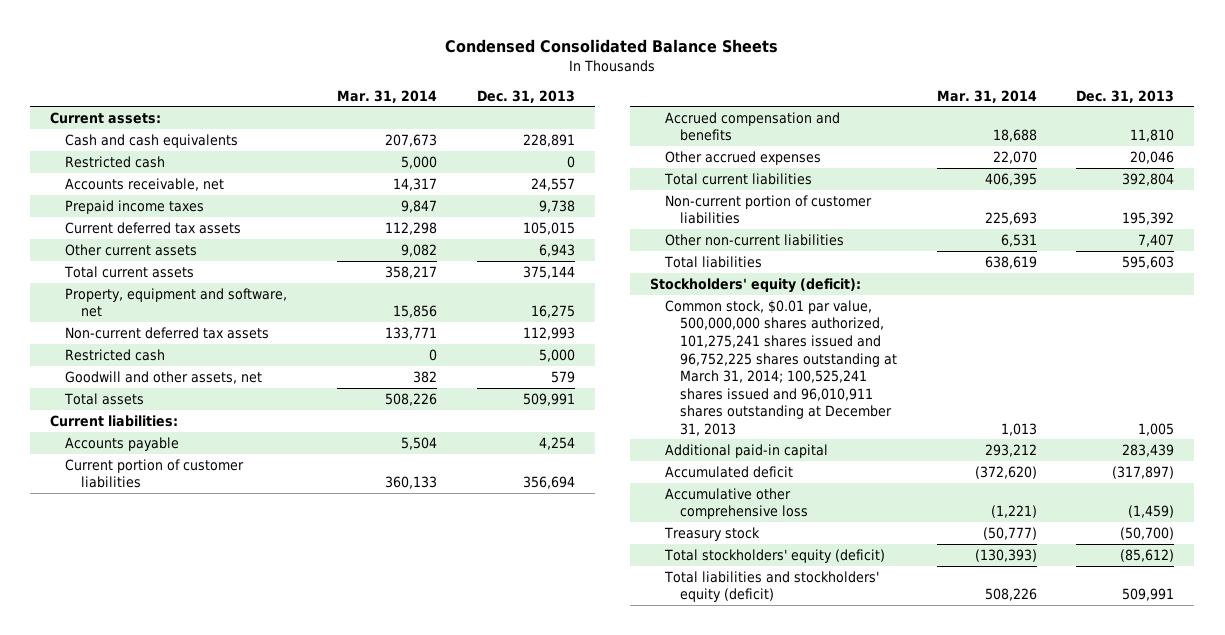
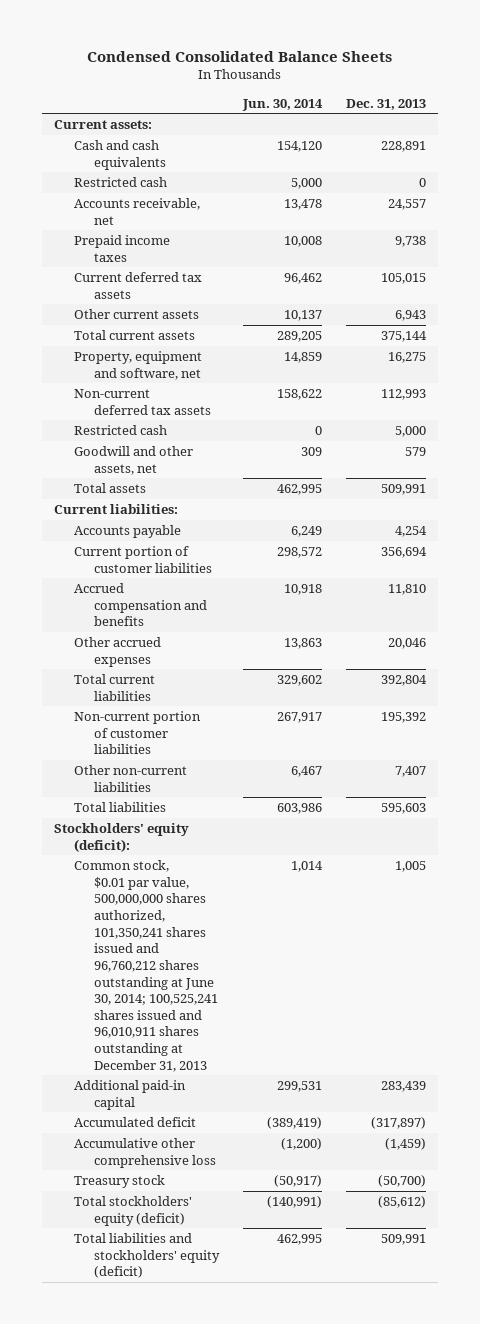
[337,89,438,103] Mar. 31, 2014 -> none
none -> [242,98,324,111] Jun. 30, 2014
[664,299,897,436] Common stock, $0.01 par value, 500,000,000 shares authorized, 101,275,241 shares issued and 96,752,225 shares outstanding at March 31, 2014; 100,525,241 shares issued and 96,010,911 shares outstanding at December 31, 2013 -> [73,860,219,1072] Common stock, $0.01 par value, 500,000,000 shares authorized, 101,350,241 shares issued and 96,760,212 shares outstanding at June 30, 2014; 100,525,241 shares issued and 96,010,911 shares outstanding at December 31, 2013

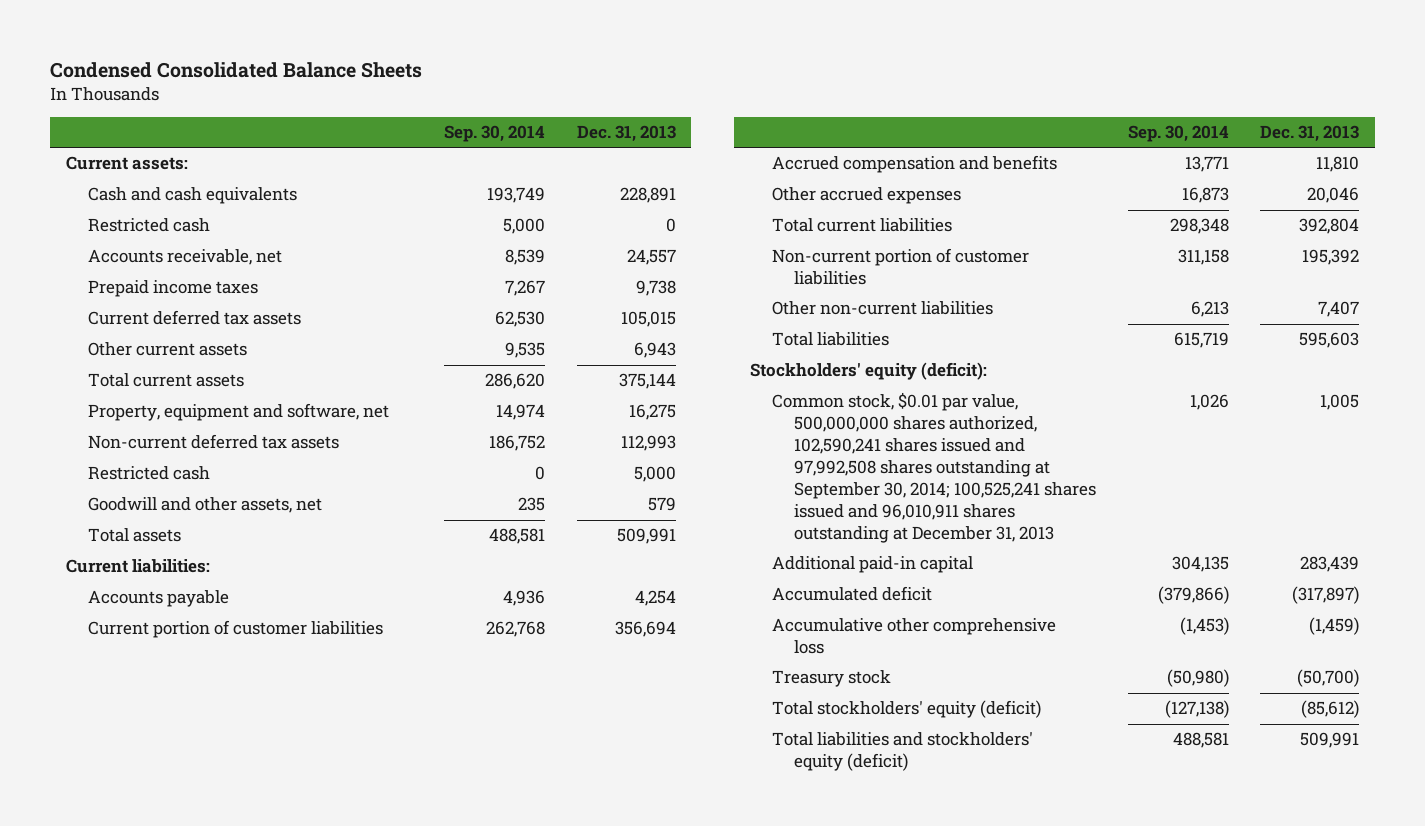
[242,98,324,111] Jun. 30, 2014 -> none
none -> [443,125,545,143] Sep. 30, 2014
[73,860,219,1072] Common stock, $0.01 par value, 500,000,000 shares authorized, 101,350,241 shares issued and 96,760,212 shares outstanding at June 30, 2014; 100,525,241 shares issued and 96,010,911 shares outstanding at December 31, 2013 -> [771,392,1097,544] Common stock, $0.01 par value, 500,000,000 shares authorized, 102,590,241 shares issued and 97,992,508 shares outstanding at September 30, 2014; 100,525,241 shares issued and 96,010,911 shares outstanding at December 31, 2013

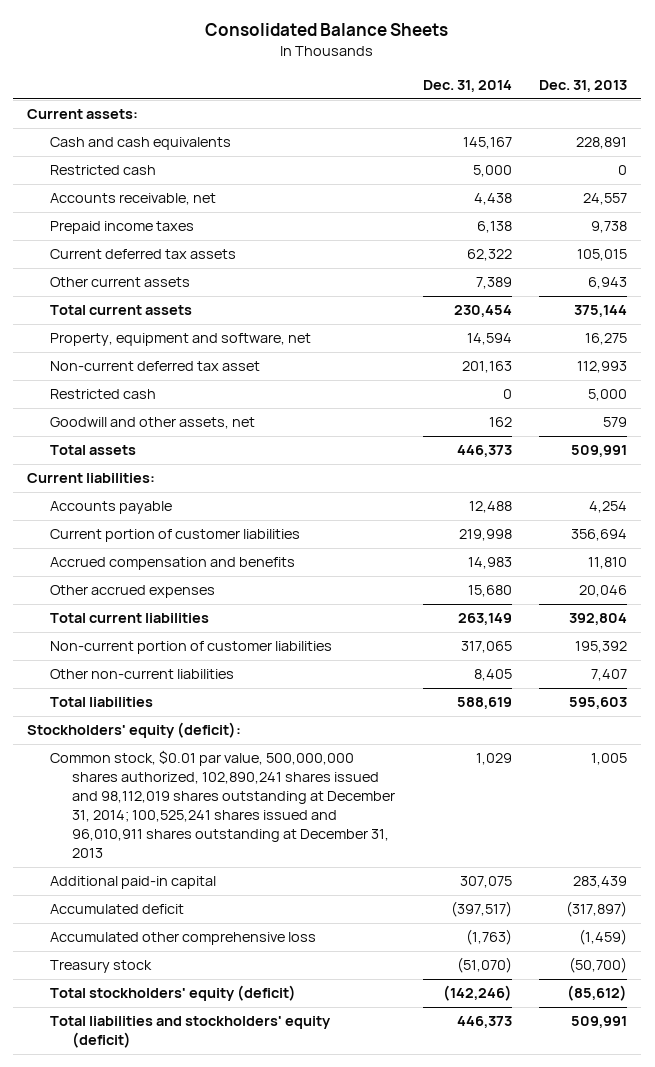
[50,61,423,78] Condensed Consolidated Balance Sheets -> [205,23,449,37] Consolidated Balance Sheets
[443,125,545,143] Sep. 30, 2014 -> none
none -> [422,80,512,93] Dec. 31, 2014
[88,434,340,450] Non-current deferred tax assets -> [49,361,260,372] Non-current deferred tax asset
[771,392,1097,544] Common stock, $0.01 par value, 500,000,000 shares authorized, 102,590,241 shares issued and 97,992,508 shares outstanding at September 30, 2014; 100,525,241 shares issued and 96,010,911 shares outstanding at December 31, 2013 -> [49,750,395,859] Common stock, $0.01 par value, 500,000,000 shares authorized, 102,890,241 shares issued and 98,112,019 shares outstanding at December 31, 2014; 100,525,241 shares issued and 96,010,911 shares outstanding at December 31, 2013
[771,618,1056,655] Accumulative other comprehensive loss -> [49,932,316,946] Accumulated other comprehensive loss

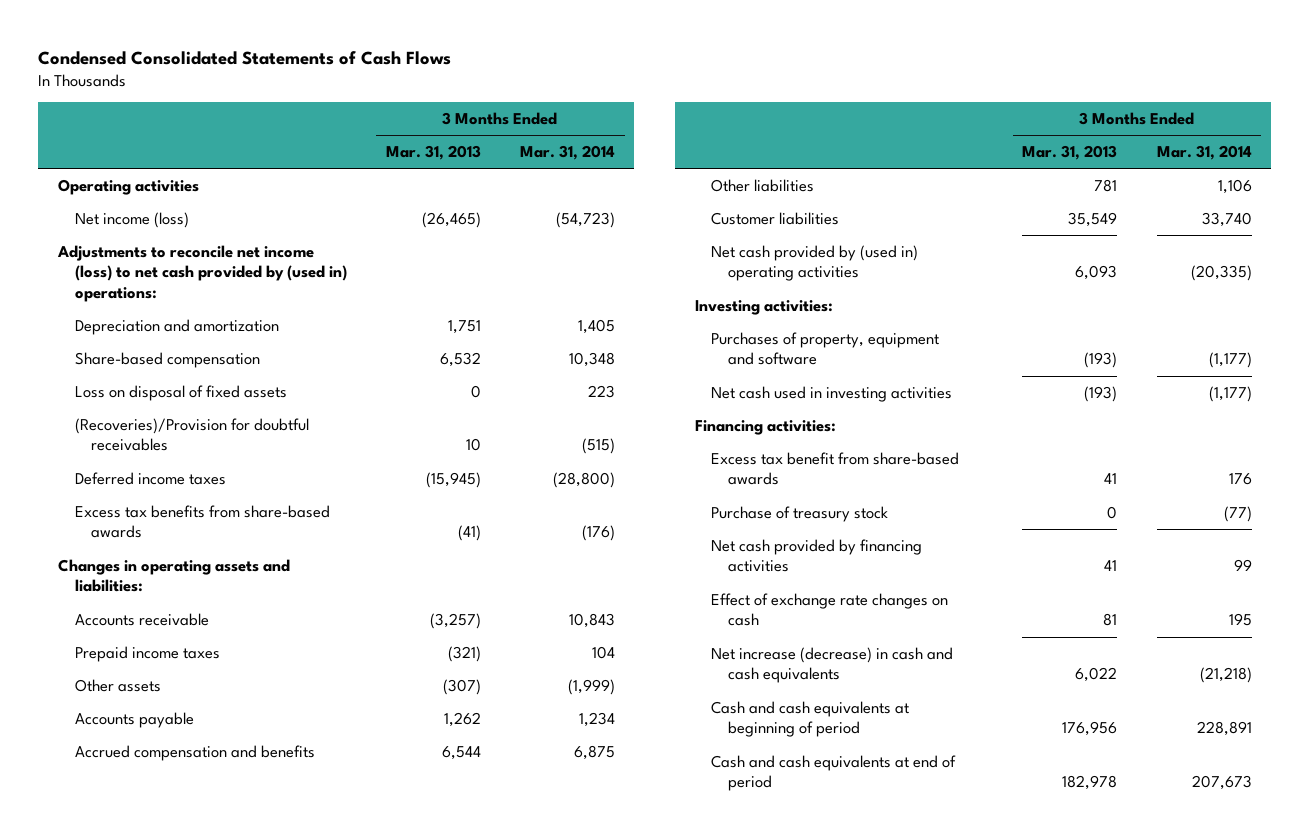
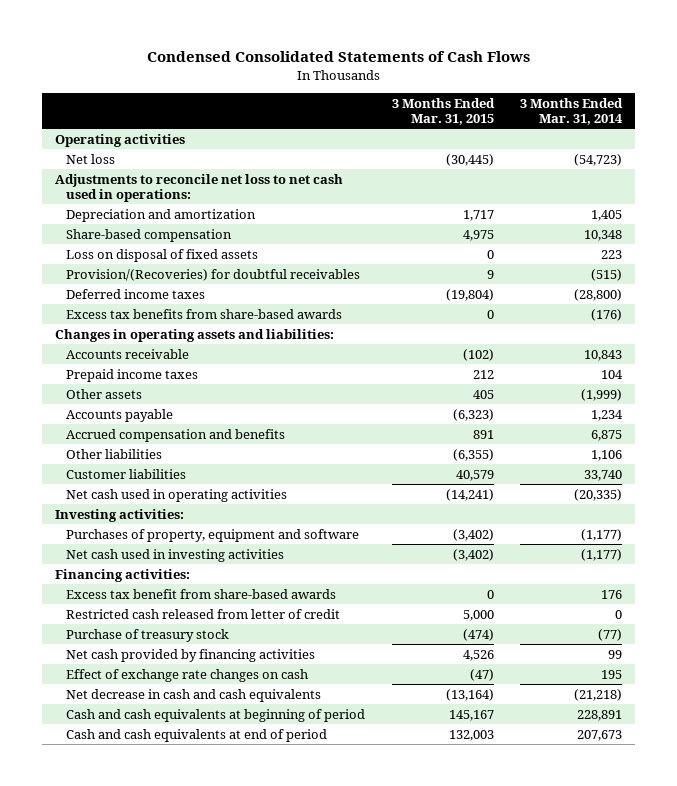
[385,145,481,161] Mar. 31, 2013 -> none
none -> [391,97,495,125] 3 Months Ended Mar. 31, 2015
[74,211,189,228] Net income (loss) -> [66,153,116,164] Net loss
[56,244,347,302] Adjustments to reconcile net income (loss) to net cash provided by (used in) operations: -> [55,173,344,202] Adjustments to reconcile net loss to net cash used in operations:
[74,417,309,452] (Recoveries)/Provision for doubtful receivables -> [66,268,361,281] Provision/(Recoveries) for doubtful receivables
[711,244,919,282] Net cash provided by (used in) operating activities -> [66,488,288,502] Net cash used in operating activities
none -> [66,608,341,619] Restricted cash released from letter of credit
[711,646,954,684] Net increase (decrease) in cash and cash equivalents -> [66,688,322,702] Net decrease in cash and cash equivalents

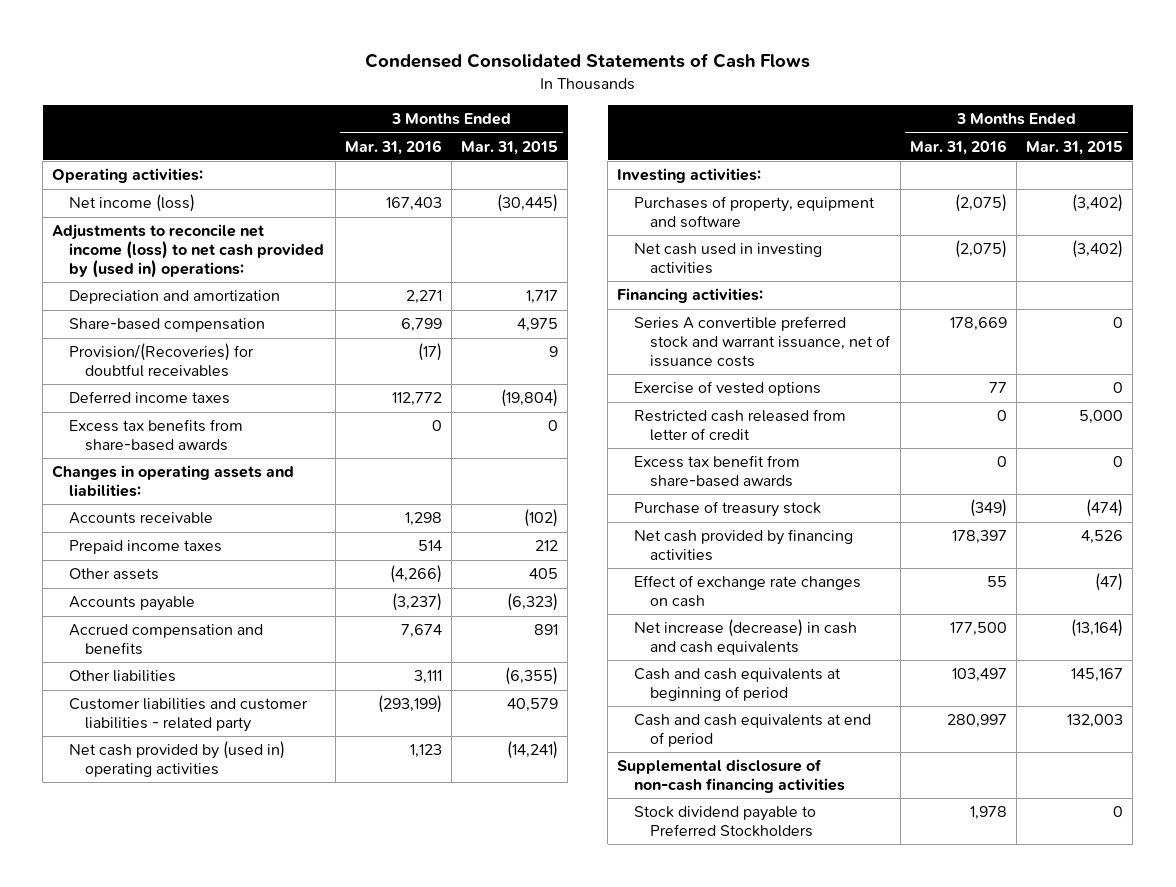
[520,97,624,125] 3 Months Ended Mar. 31, 2014 -> none
none -> [344,139,442,155] Mar. 31, 2016
[55,133,186,147] Operating activities -> [52,168,204,184] Operating activities:
[66,153,116,164] Net loss -> [68,194,195,213] Net income (loss)
[55,173,344,202] Adjustments to reconcile net loss to net cash used in operations: -> [52,224,324,278] Adjustments to reconcile net income (loss) to net cash provided by (used in) operations:
[66,248,259,262] Loss on disposal of fixed assets -> none
[66,468,187,479] Customer liabilities -> [68,698,308,732] Customer liabilities and customer liabilities - related party
[66,488,288,502] Net cash used in operating activities -> [68,741,285,777] Net cash provided by (used in) operating activities
none -> [633,316,892,367] Series A convertible preferred stock and warrant issuance, net of issuance costs
none -> [633,381,821,397] Exercise of vested options
[66,588,337,599] Excess tax benefit from share-based awards -> [633,455,800,487] Excess tax benefit from share-based awards
[66,688,322,702] Net decrease in cash and cash equivalents -> [633,619,857,655] Net increase (decrease) in cash and cash equivalents
none -> [617,759,845,793] Supplemental disclosure of non-cash financing activities
none -> [633,806,816,837] Stock dividend payable to Preferred Stockholders

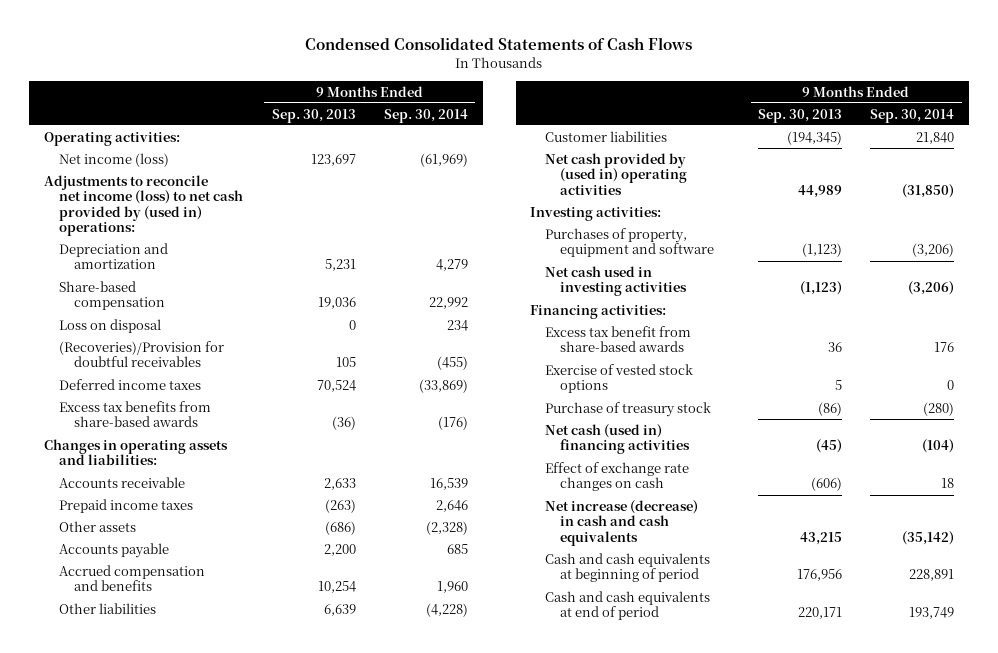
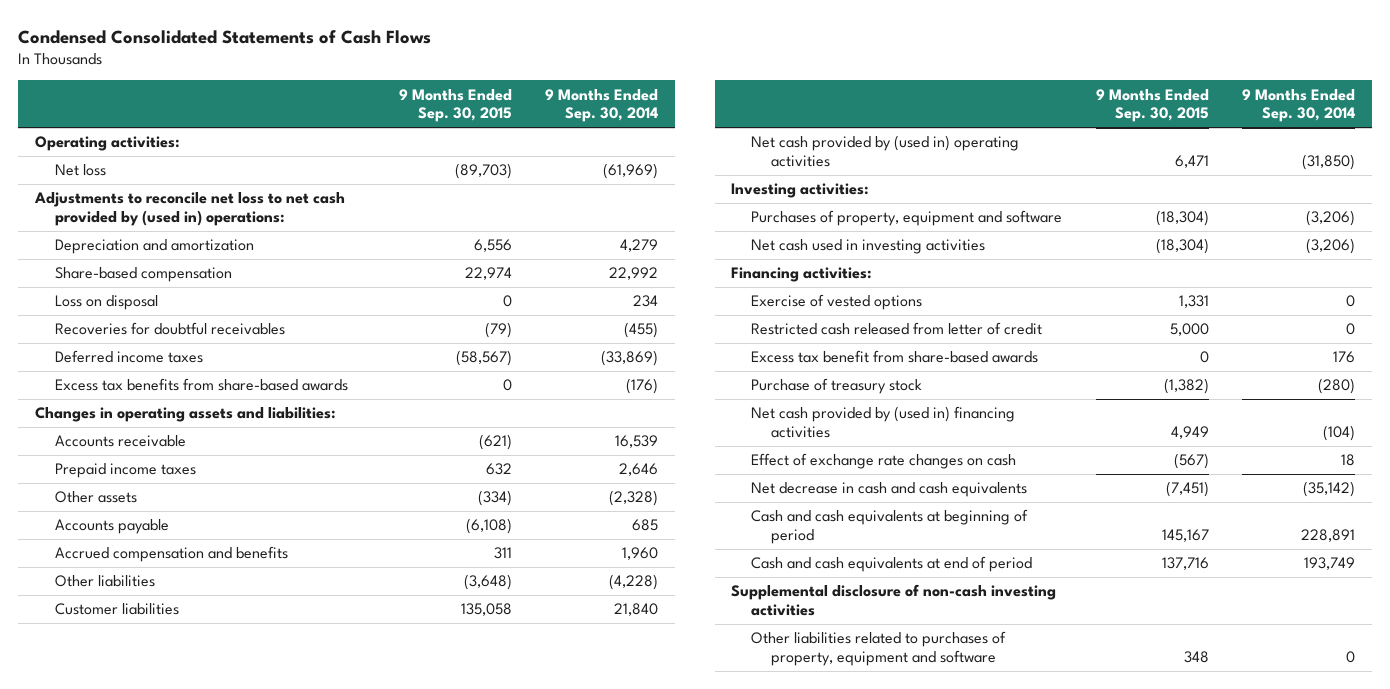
[271,108,356,123] Sep. 30, 2013 -> none
none -> [398,88,512,123] 9 Months Ended Sep. 30, 2015
[58,152,169,167] Net income (loss) -> [54,164,106,177] Net loss
[43,174,243,237] Adjustments to reconcile net income (loss) to net cash provided by (used in) operations: -> [33,192,345,226] Adjustments to reconcile net loss to net cash provided by (used in) operations:
[58,340,224,368] (Recoveries)/Provision for doubtful receivables -> [54,322,285,336] Recoveries for doubtful receivables
none -> [751,294,923,311] Exercise of vested options
none -> [751,322,1043,336] Restricted cash released from letter of credit
[545,363,694,394] Exercise of vested stock options -> none
[545,423,691,455] Net cash (used in) financing activities -> [751,406,1016,438] Net cash provided by (used in) financing activities
[545,499,699,546] Net increase (decrease) in cash and cash equivalents -> [751,482,1028,498] Net decrease in cash and cash equivalents
none -> [731,584,1057,616] Supplemental disclosure of non-cash investing activities
none -> [751,631,1007,666] Other liabilities related to purchases of property, equipment and software

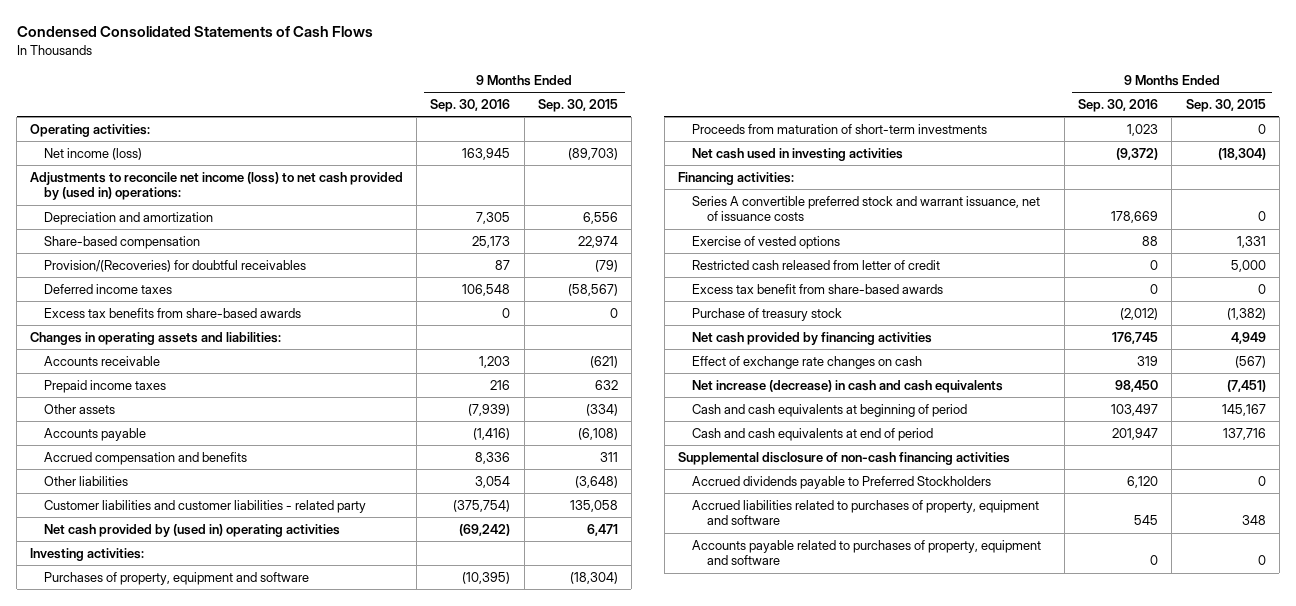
[545,88,659,123] 9 Months Ended Sep. 30, 2014 -> none
none -> [430,99,511,113] Sep. 30, 2016
[54,164,106,177] Net loss -> [44,147,143,160] Net income (loss)
[33,192,345,226] Adjustments to reconcile net loss to net cash provided by (used in) operations: -> [30,171,404,201] Adjustments to reconcile net income (loss) to net cash provided by (used in) operations:
[54,295,158,311] Loss on disposal -> none
[54,322,285,336] Recoveries for doubtful receivables -> [44,259,307,272] Provision/(Recoveries) for doubtful receivables
[54,603,179,616] Customer liabilities -> [44,499,367,513] Customer liabilities and customer liabilities - related party
none -> [692,123,988,134] Proceeds from maturation of short-term investments
none -> [692,195,1041,222] Series A convertible preferred stock and warrant issuance, net of issuance costs
[751,406,1016,438] Net cash provided by (used in) financing activities -> [692,331,933,345] Net cash provided by financing activities
[751,482,1028,498] Net decrease in cash and cash equivalents -> [692,379,1004,393] Net increase (decrease) in cash and cash equivalents
[731,584,1057,616] Supplemental disclosure of non-cash investing activities -> [678,451,1011,465] Supplemental disclosure of non-cash financing activities
none -> [692,475,992,489] Accrued dividends payable to Preferred Stockholders
none -> [692,499,1040,526] Accrued liabilities related to purchases of property, equipment and software
[751,631,1007,666] Other liabilities related to purchases of property, equipment and software -> [692,539,1042,566] Accounts payable related to purchases of property, equipment and software
[1183,650,1209,663] 348 -> [1257,555,1266,566] 0

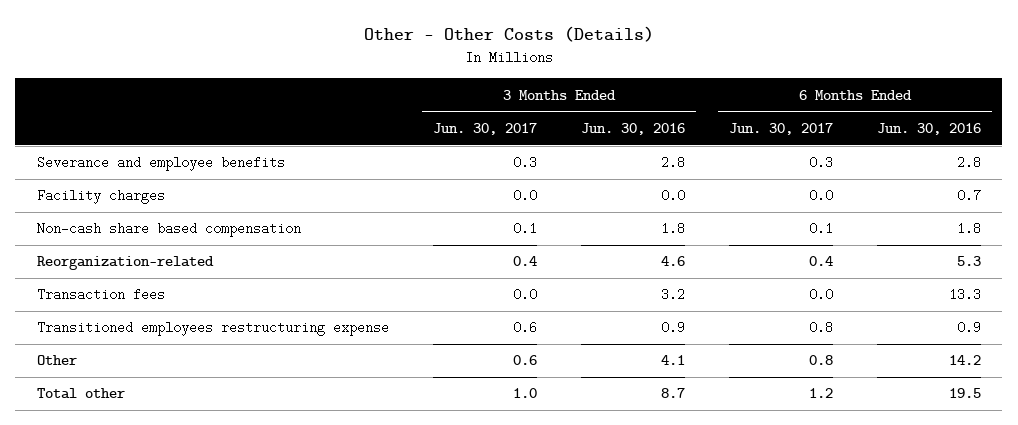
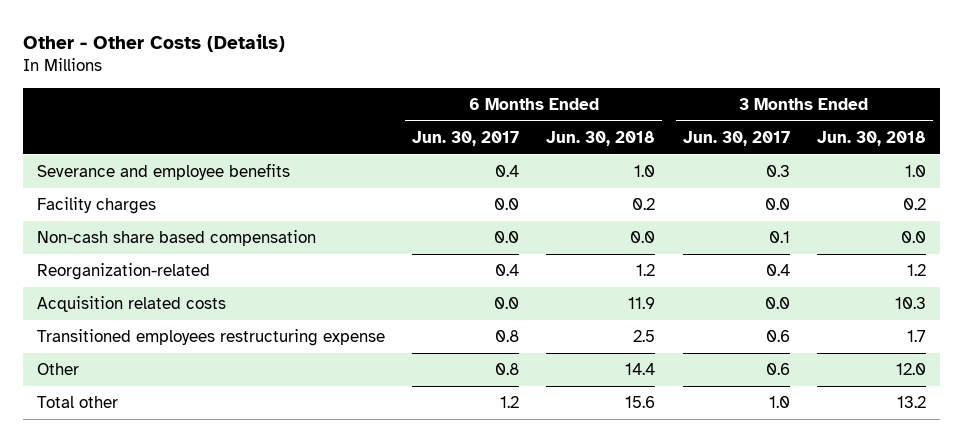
[580,122,685,135] Jun. 30, 2016 -> none
[876,122,981,135] Jun. 30, 2016 -> none
none -> [546,130,656,146] Jun. 30, 2018
none -> [816,130,926,146] Jun. 30, 2018
[808,156,833,170] 0.3 -> [495,165,520,178] 0.4
[808,222,833,236] 0.1 -> [494,231,520,244] 0.0
[37,288,166,302] Transaction fees -> none
none -> [37,296,227,313] Acquisition related costs

